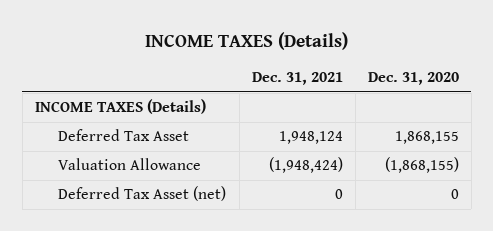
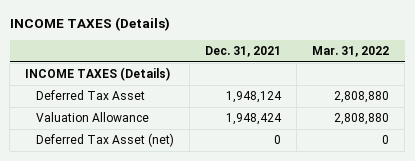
[367,72,459,86] Dec. 31, 2020 -> none
none -> [312,46,390,58] Mar. 31, 2022
[268,157,343,174] (1,948,424) -> [226,113,283,126] 1,948,424

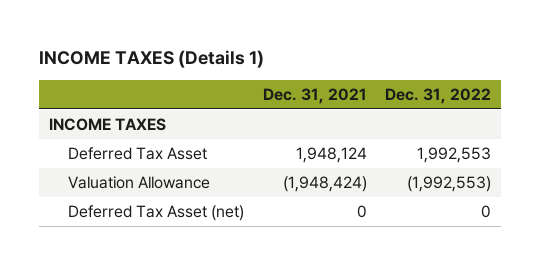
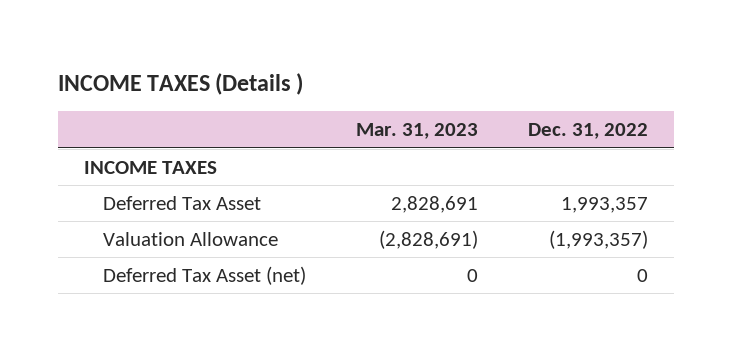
[39,50,265,69] INCOME TAXES (Details 1) -> [58,72,304,95] INCOME TAXES (Details )
[262,87,367,104] Dec. 31, 2021 -> none
none -> [356,123,479,140] Mar. 31, 2023
[417,147,492,164] 1,992,553 -> [561,196,649,213] 1,993,357
[407,176,492,193] (1,992,553) -> [549,229,649,249] (1,993,357)

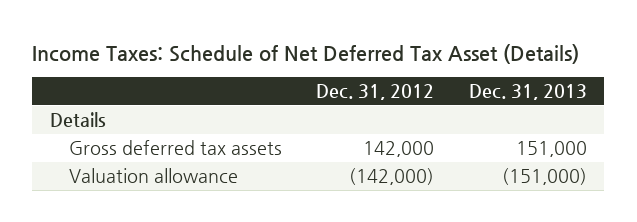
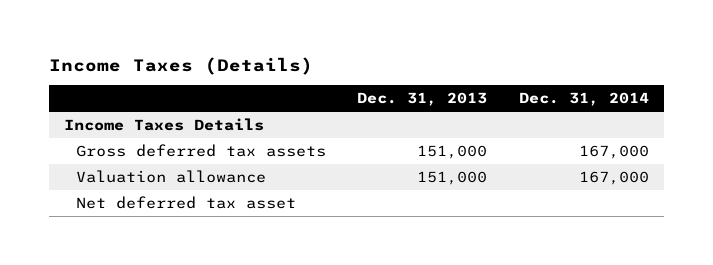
[32,43,580,64] Income Taxes: Schedule of Net Deferred Tax Asset (Details) -> [48,57,313,76] Income Taxes (Details)
[316,83,435,100] Dec. 31, 2012 -> none
none -> [518,92,649,107] Dec. 31, 2014
[49,111,106,127] Details -> none
none -> [64,117,265,131] Income Taxes Details
[501,167,587,185] (151,000) -> [417,170,488,185] 151,000
none -> [76,195,297,209] Net deferred tax asset

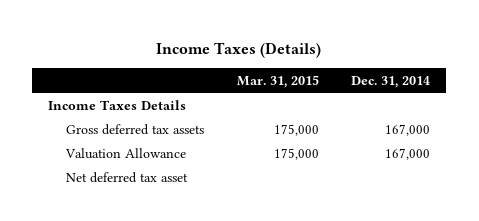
[357,92,488,107] Dec. 31, 2013 -> none
none -> [236,74,319,88] Mar. 31, 2015
[76,169,267,183] Valuation allowance -> [65,147,187,159] Valuation Allowance

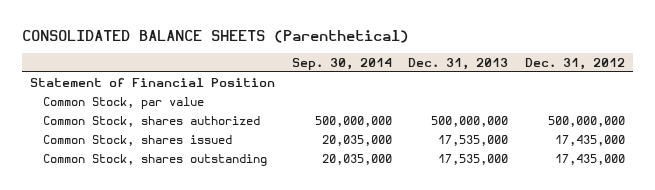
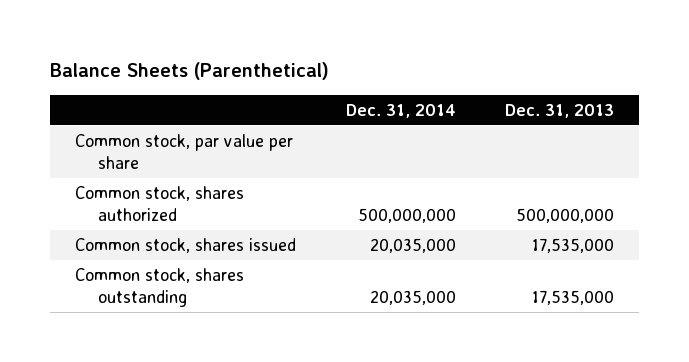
[21,29,409,43] CONSOLIDATED BALANCE SHEETS (Parenthetical) -> [49,62,329,81] Balance Sheets (Parenthetical)
[291,57,392,70] Sep. 30, 2014 -> none
[524,57,625,70] Dec. 31, 2012 -> none
none -> [345,103,456,118] Dec. 31, 2014
[30,77,276,87] Statement of Financial Position -> none
[43,96,205,109] Common Stock, par value -> [74,134,293,170] Common stock, par value per share
[43,115,261,127] Common Stock, shares authorized -> [74,186,244,222] Common stock, shares authorized
[43,134,233,146] Common Stock, shares issued -> [74,238,296,254] Common stock, shares issued
[43,153,268,166] Common Stock, shares outstanding -> [74,268,244,308] Common stock, shares outstanding

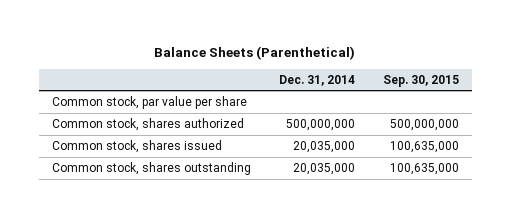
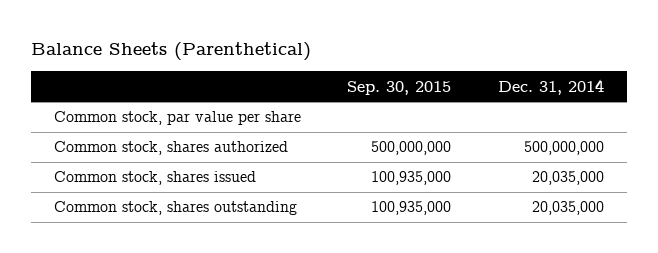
[389,141,459,154] 100,635,000 -> [371,171,452,186] 100,935,000
[389,163,459,176] 100,635,000 -> [371,201,452,216] 100,935,000

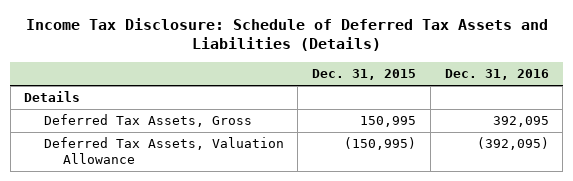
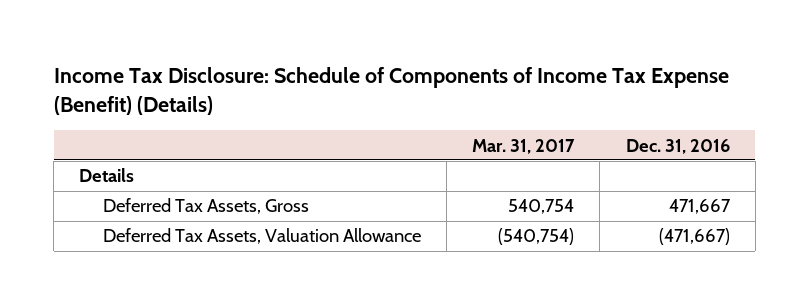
[25,17,548,52] Income Tax Disclosure: Schedule of Deferred Tax Assets and Liabilities (Details) -> [53,66,729,115] Income Tax Disclosure: Schedule of Components of Income Tax Expense (Benefit) (Details)
[312,69,417,81] Dec. 31, 2015 -> none
none -> [472,138,576,154] Mar. 31, 2017
[492,116,549,128] 392,095 -> [668,199,731,215] 471,667
[476,137,549,151] (392,095) -> [658,228,730,246] (471,667)

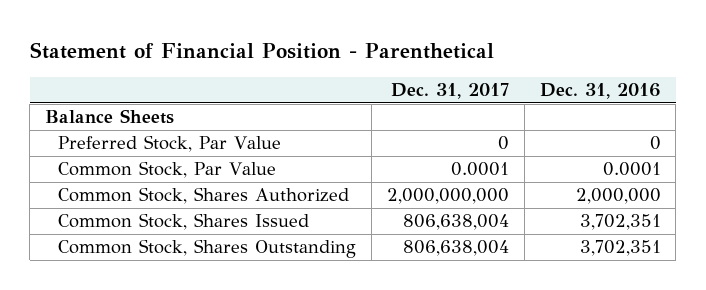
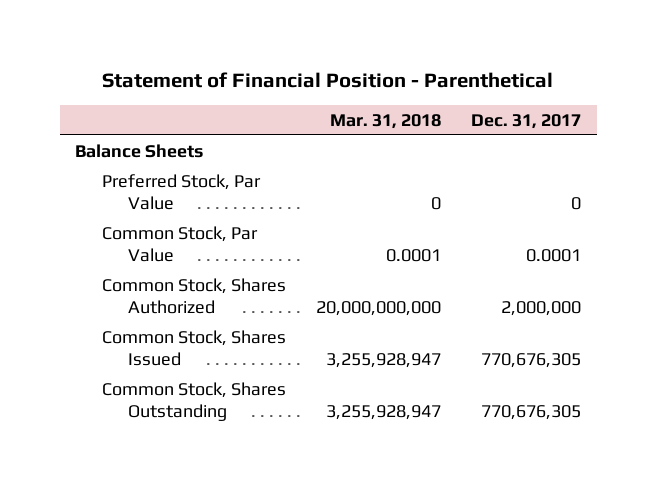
[539,83,661,100] Dec. 31, 2016 -> none
none -> [329,113,441,129] Mar. 31, 2018
[387,188,510,205] 2,000,000,000 -> [501,300,582,316] 2,000,000
[403,214,510,231] 806,638,004 -> [481,352,582,368] 770,676,305
[403,240,510,257] 806,638,004 -> [481,404,582,420] 770,676,305

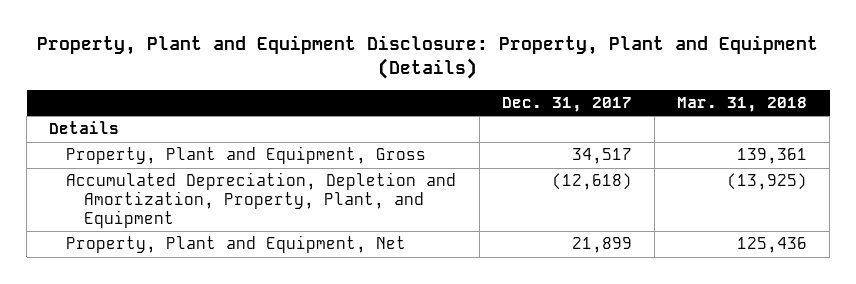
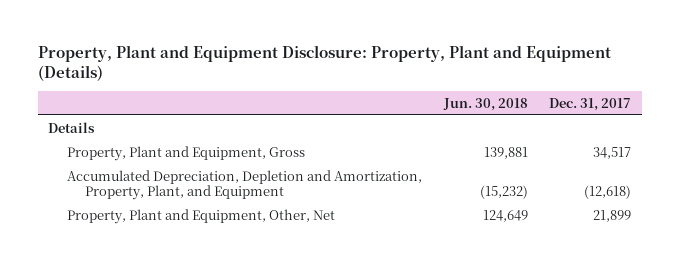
[676,96,807,112] Mar. 31, 2018 -> none
none -> [442,97,528,111] Jun. 30, 2018
[66,235,407,254] Property, Plant and Equipment, Net -> [66,208,335,224] Property, Plant and Equipment, Other, Net

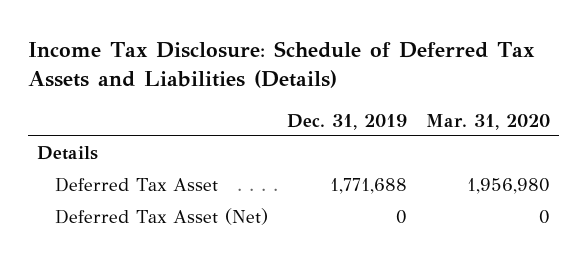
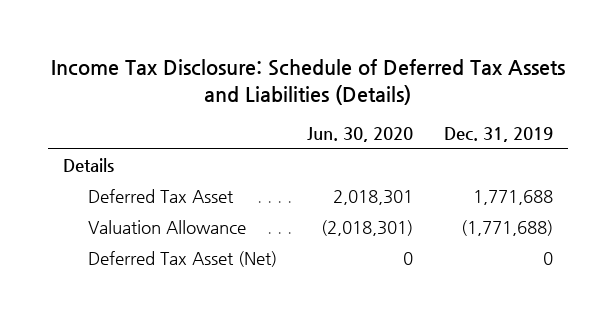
[425,113,550,130] Mar. 31, 2020 -> none
none -> [307,126,414,142] Jun. 30, 2020
none -> [87,220,246,235] Valuation Allowance

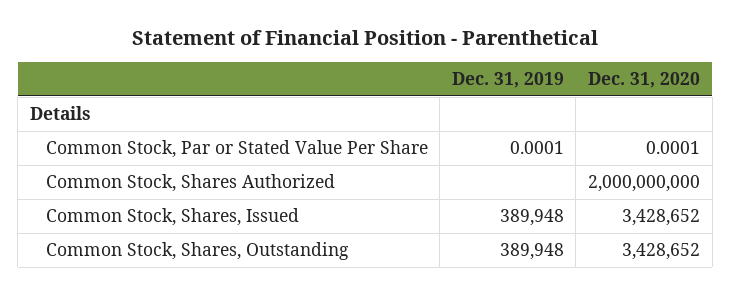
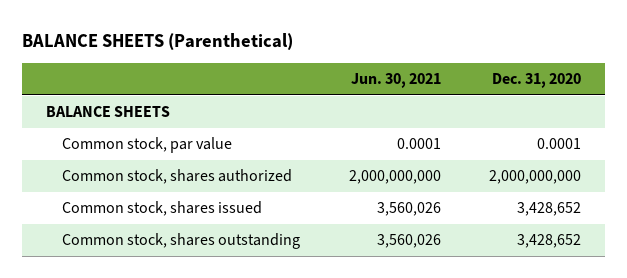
[131,29,598,45] Statement of Financial Position - Parenthetical -> [21,33,293,51] BALANCE SHEETS (Parenthetical)
[451,72,564,89] Dec. 31, 2019 -> none
none -> [350,73,441,89] Jun. 30, 2021
[29,106,91,121] Details -> none
none -> [46,106,171,118] BALANCE SHEETS
[45,140,428,159] Common Stock, Par or Stated Value Per Share -> [62,137,233,154] Common stock, par value
[45,174,335,193] Common Stock, Shares Authorized -> [62,169,293,185] Common stock, shares authorized
[45,208,299,227] Common Stock, Shares, Issued -> [62,201,263,217] Common stock, shares issued
[45,242,349,261] Common Stock, Shares, Outstanding -> [62,233,301,250] Common stock, shares outstanding

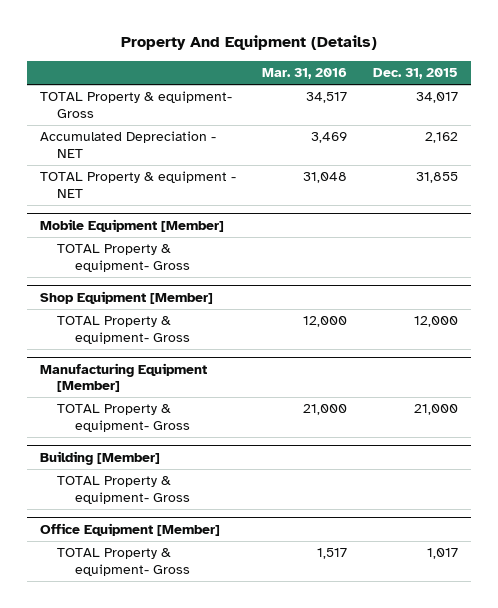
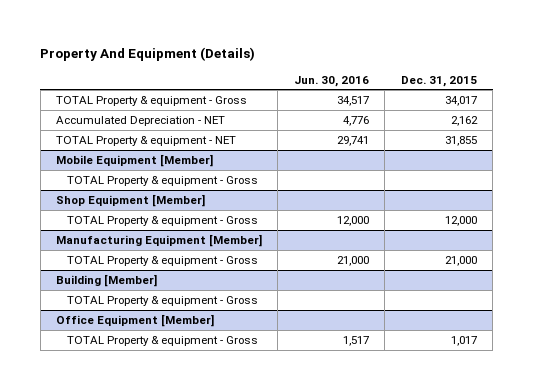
[261,68,347,80] Mar. 31, 2016 -> none
none -> [293,75,369,87] Jun. 30, 2016
[39,91,232,118] TOTAL Property & equipment- Gross -> [56,95,248,106] TOTAL Property & equipment - Gross
[57,244,190,272] TOTAL Property & equipment- Gross -> [66,175,258,186] TOTAL Property & equipment - Gross
[57,316,190,344] TOTAL Property & equipment- Gross -> [66,215,258,226] TOTAL Property & equipment - Gross
[57,404,190,432] TOTAL Property & equipment- Gross -> [66,255,258,266] TOTAL Property & equipment - Gross
[57,476,190,504] TOTAL Property & equipment- Gross -> [66,295,258,306] TOTAL Property & equipment - Gross
[57,548,190,576] TOTAL Property & equipment- Gross -> [66,335,258,346] TOTAL Property & equipment - Gross

